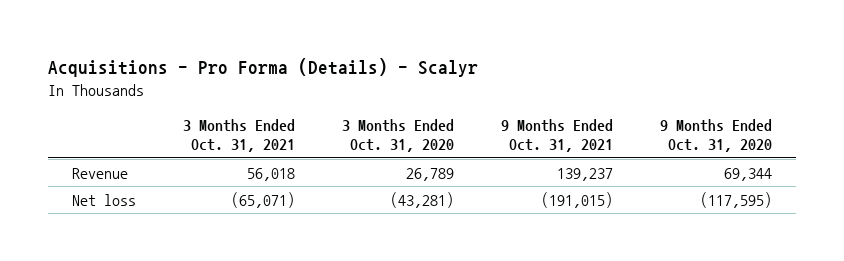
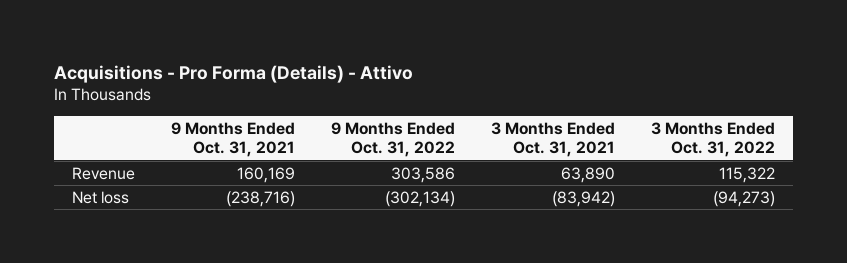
[47,58,478,78] Acquisitions - Pro Forma (Details) - Scalyr -> [54,65,414,84] Acquisitions - Pro Forma (Details) - Attivo
[341,118,454,153] 3 Months Ended Oct. 31, 2020 -> none
[660,118,773,153] 9 Months Ended Oct. 31, 2020 -> none
none -> [331,121,456,158] 9 Months Ended Oct. 31, 2022
none -> [650,121,775,158] 3 Months Ended Oct. 31, 2022
[246,167,295,181] 56,018 -> [561,166,616,183] 63,890
[557,167,614,181] 139,237 -> [237,166,296,183] 160,169
[230,191,295,208] (65,071) -> [552,190,616,207] (83,942)
[541,191,614,208] (191,015) -> [226,190,296,207] (238,716)

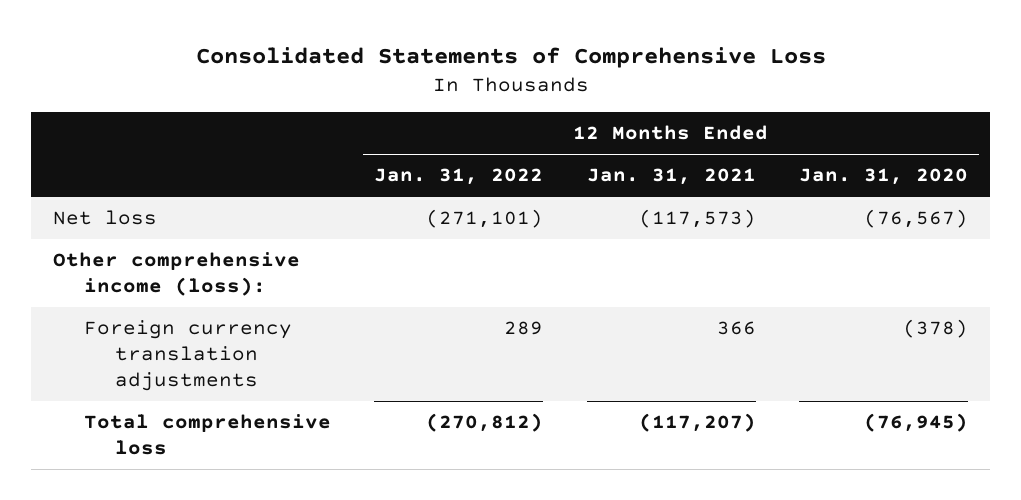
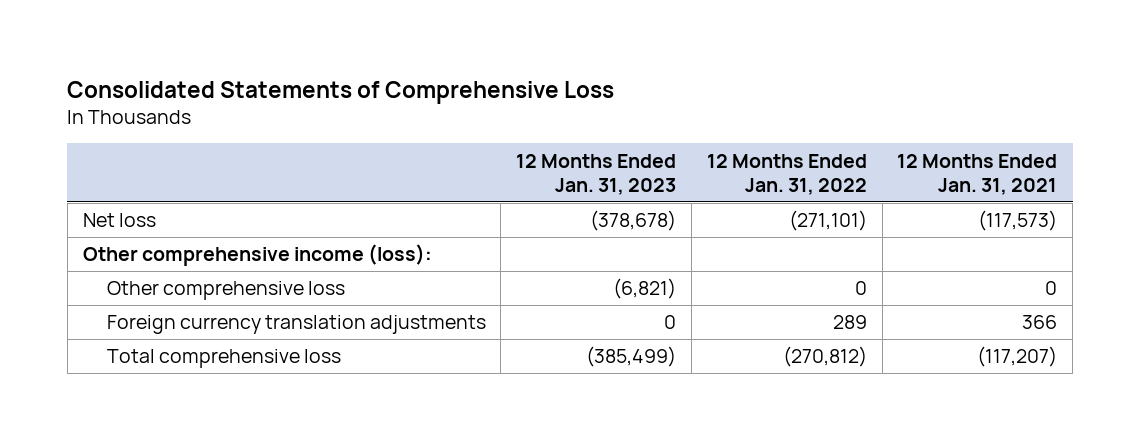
[799,168,969,186] Jan. 31, 2020 -> none
none -> [516,153,677,195] 12 Months Ended Jan. 31, 2023
none -> [106,281,345,301] Other comprehensive loss

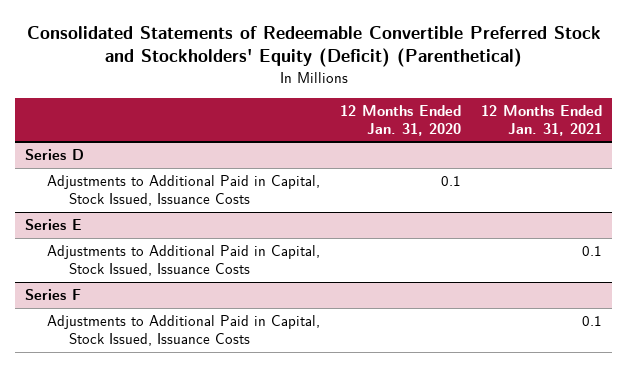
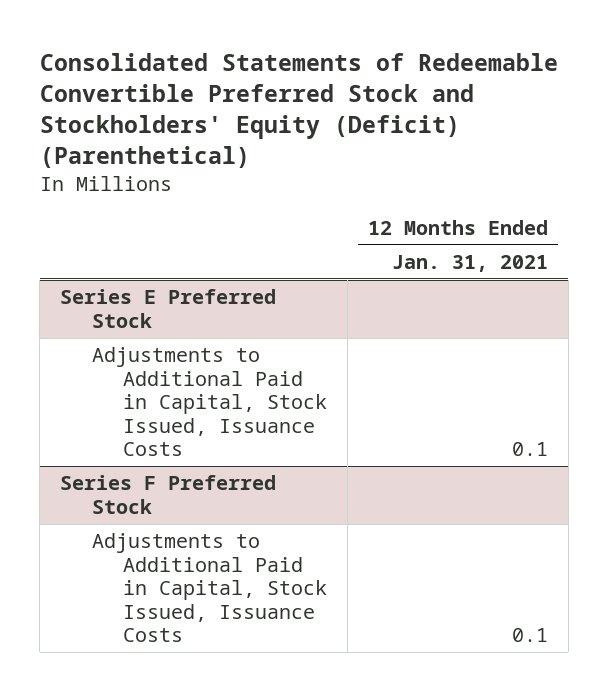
[340,104,462,136] 12 Months Ended Jan. 31, 2020 -> none
[25,149,85,161] Series D -> none
[46,175,320,207] Adjustments to Additional Paid in Capital, Stock Issued, Issuance Costs -> none
[25,219,83,231] Series E -> [60,289,277,328] Series E Preferred Stock
[25,289,82,301] Series F -> [60,475,277,514] Series F Preferred Stock

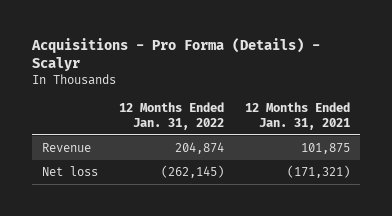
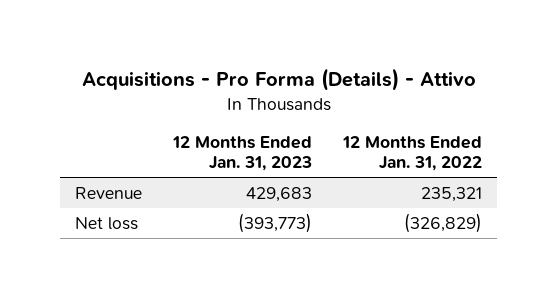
[30,38,320,72] Acquisitions - Pro Forma (Details) - Scalyr -> [81,68,476,92] Acquisitions - Pro Forma (Details) - Attivo
[244,102,350,130] 12 Months Ended Jan. 31, 2021 -> none
none -> [172,136,313,172] 12 Months Ended Jan. 31, 2023
[174,141,224,154] 204,874 -> [420,187,482,203] 235,321
[160,164,224,178] (262,145) -> [403,213,482,234] (326,829)

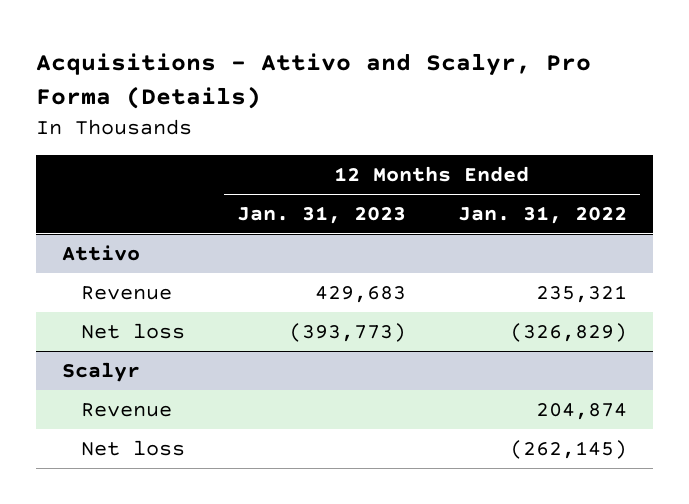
[81,68,476,92] Acquisitions - Pro Forma (Details) - Attivo -> [36,53,592,110] Acquisitions - Attivo and Scalyr, Pro Forma (Details)
none -> [62,244,141,261] Attivo
none -> [62,361,141,382] Scalyr
none -> [81,402,173,417] Revenue
none -> [81,439,186,456] Net loss

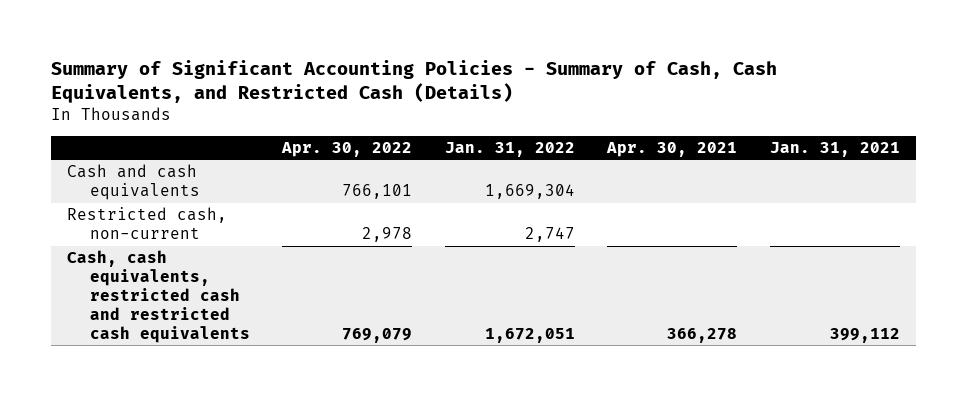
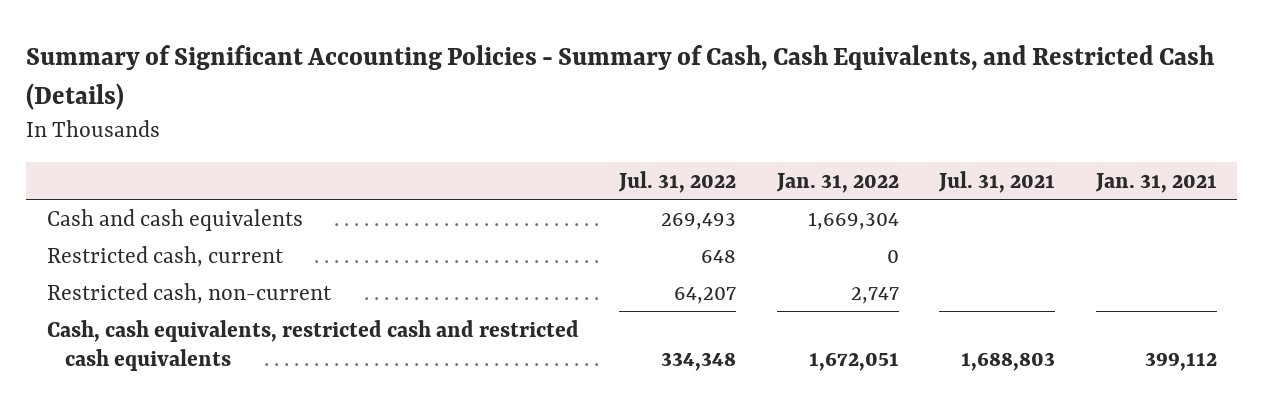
[281,141,413,157] Apr. 30, 2022 -> none
[606,141,738,157] Apr. 30, 2021 -> none
none -> [618,170,737,193] Jul. 31, 2022
none -> [938,170,1056,193] Jul. 31, 2021
none -> [46,245,284,267] Restricted cash, current

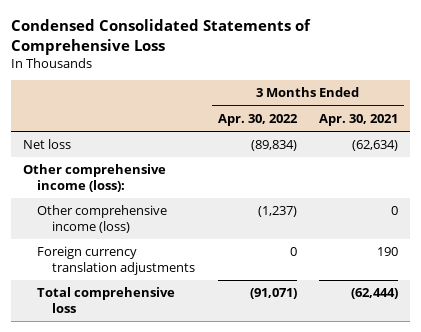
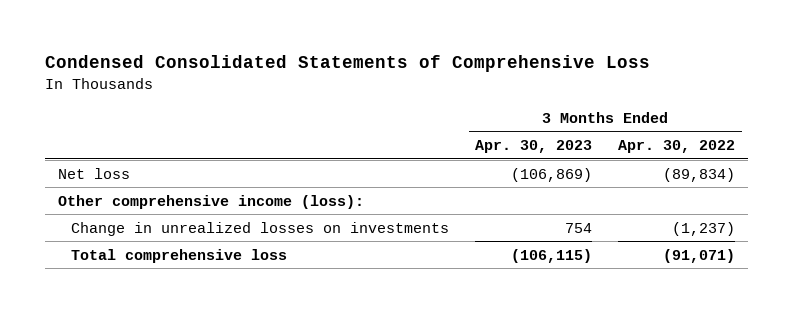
[319,113,399,126] Apr. 30, 2021 -> none
none -> [475,139,593,153] Apr. 30, 2023
[37,246,195,275] Foreign currency translation adjustments -> none
[37,205,168,233] Other comprehensive income (loss) -> [71,221,450,236] Change in unrealized losses on investments

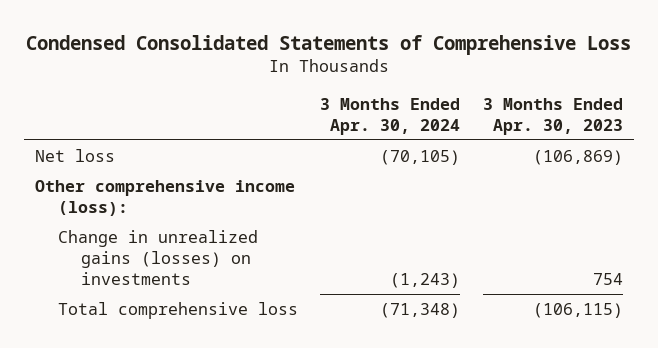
[618,139,736,153] Apr. 30, 2022 -> none
none -> [320,97,461,135] 3 Months Ended Apr. 30, 2024
[71,221,450,236] Change in unrealized losses on investments -> [58,229,259,286] Change in unrealized gains (losses) on investments

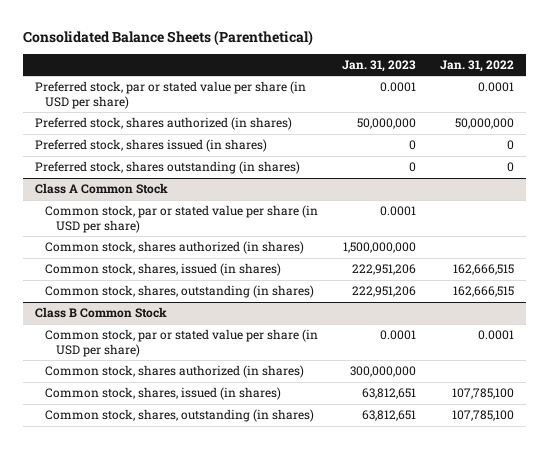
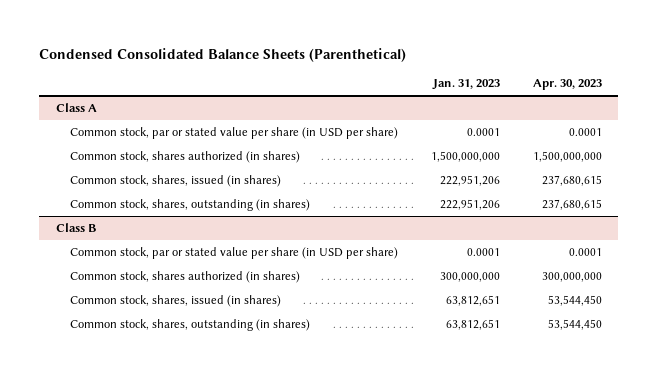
[22,29,313,46] Consolidated Balance Sheets (Parenthetical) -> [39,47,407,62] Condensed Consolidated Balance Sheets (Parenthetical)
[439,60,514,73] Jan. 31, 2022 -> none
none -> [532,79,602,91] Apr. 30, 2023
[34,81,306,109] Preferred stock, par or stated value per share (in USD per share) -> none
[34,117,292,131] Preferred stock, shares authorized (in shares) -> none
[34,139,267,153] Preferred stock, shares issued (in shares) -> none
[34,161,300,175] Preferred stock, shares outstanding (in shares) -> none
[34,183,168,195] Class A Common Stock -> [55,103,97,113] Class A
[34,307,167,319] Class B Common Stock -> [55,223,96,233] Class B

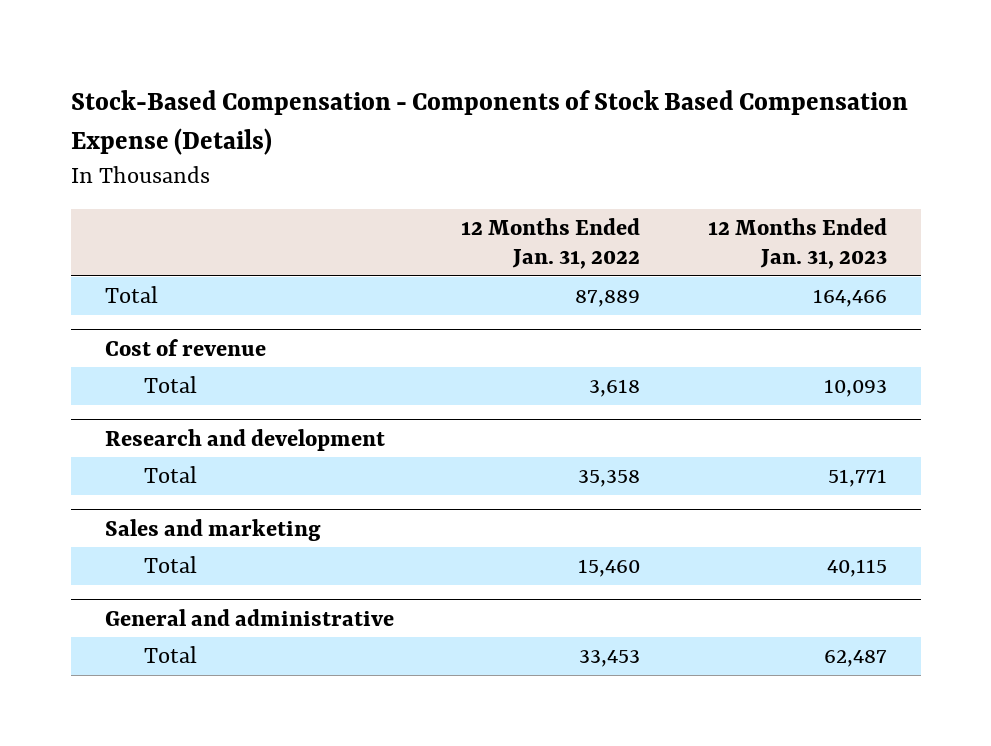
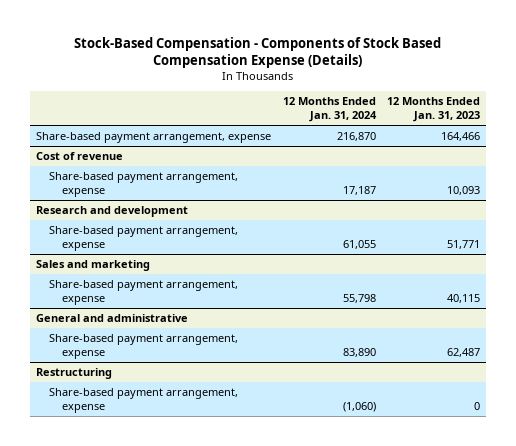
[461,217,641,269] 12 Months Ended Jan. 31, 2022 -> none
none -> [282,97,377,123] 12 Months Ended Jan. 31, 2024
[104,286,158,304] Total -> [36,132,272,144] Share-based payment arrangement, expense
[143,376,197,394] Total -> [49,172,239,198] Share-based payment arrangement, expense
[143,466,197,484] Total -> [49,226,239,252] Share-based payment arrangement, expense
[143,556,197,574] Total -> [49,280,239,306] Share-based payment arrangement, expense
[143,646,197,664] Total -> [49,334,239,360] Share-based payment arrangement, expense
none -> [36,368,113,380] Restructuring
none -> [49,388,239,414] Share-based payment arrangement, expense

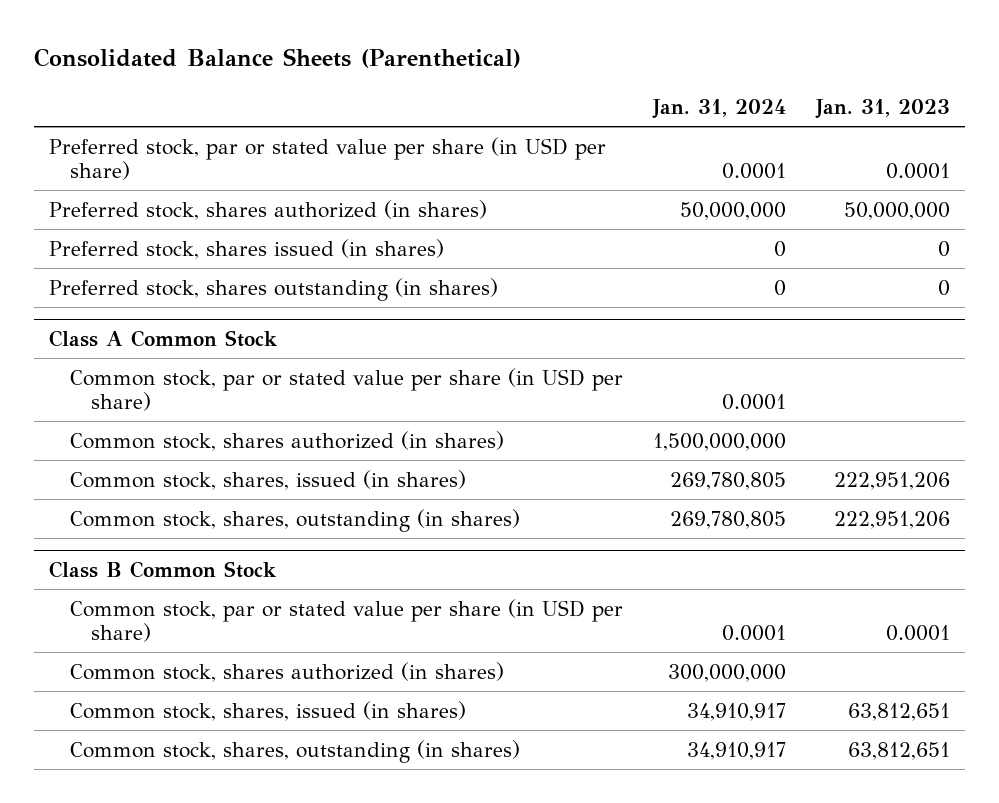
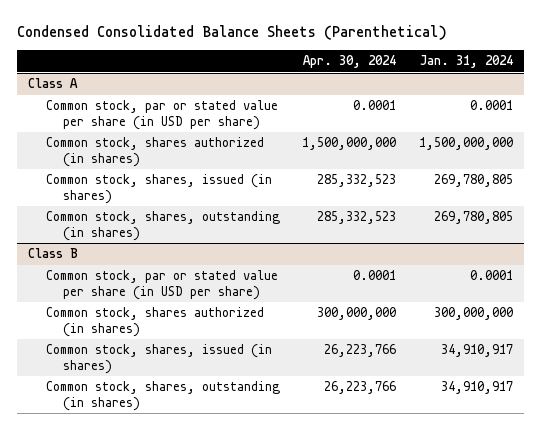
[33,48,521,69] Consolidated Balance Sheets (Parenthetical) -> [16,24,447,40] Condensed Consolidated Balance Sheets (Parenthetical)
[815,98,951,119] Jan. 31, 2023 -> none
none -> [303,55,397,69] Apr. 30, 2024
[48,136,606,180] Preferred stock, par or stated value per share (in USD per share) -> none
[48,199,487,220] Preferred stock, shares authorized (in shares) -> none
[48,238,444,259] Preferred stock, shares issued (in shares) -> none
[48,277,498,301] Preferred stock, shares outstanding (in shares) -> none
[48,329,278,347] Class A Common Stock -> [27,78,78,89] Class A
[48,560,277,578] Class B Common Stock -> [27,248,78,259] Class B

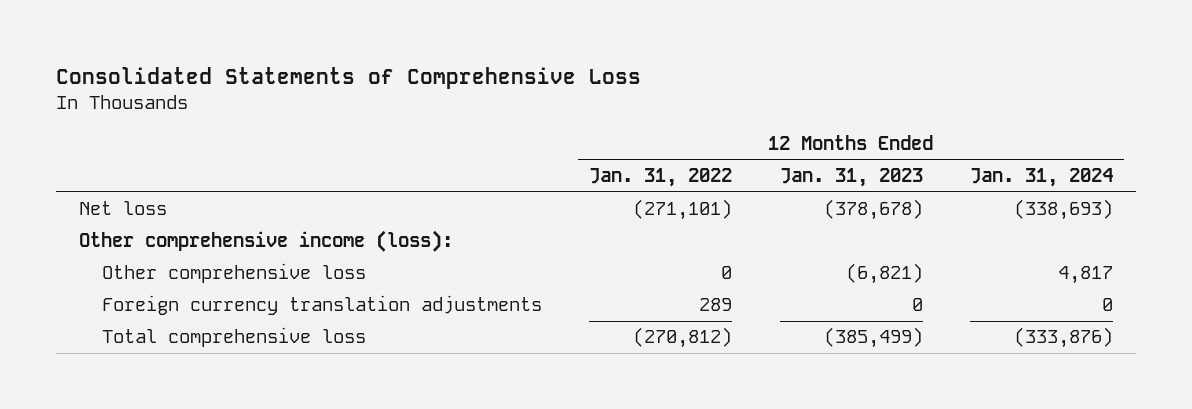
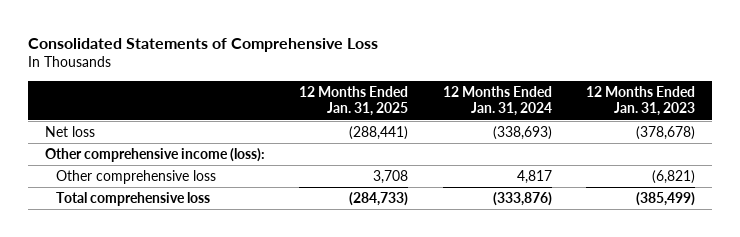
[589,168,733,188] Jan. 31, 2022 -> none
none -> [299,85,409,117] 12 Months Ended Jan. 31, 2025
[102,295,543,316] Foreign currency translation adjustments -> none

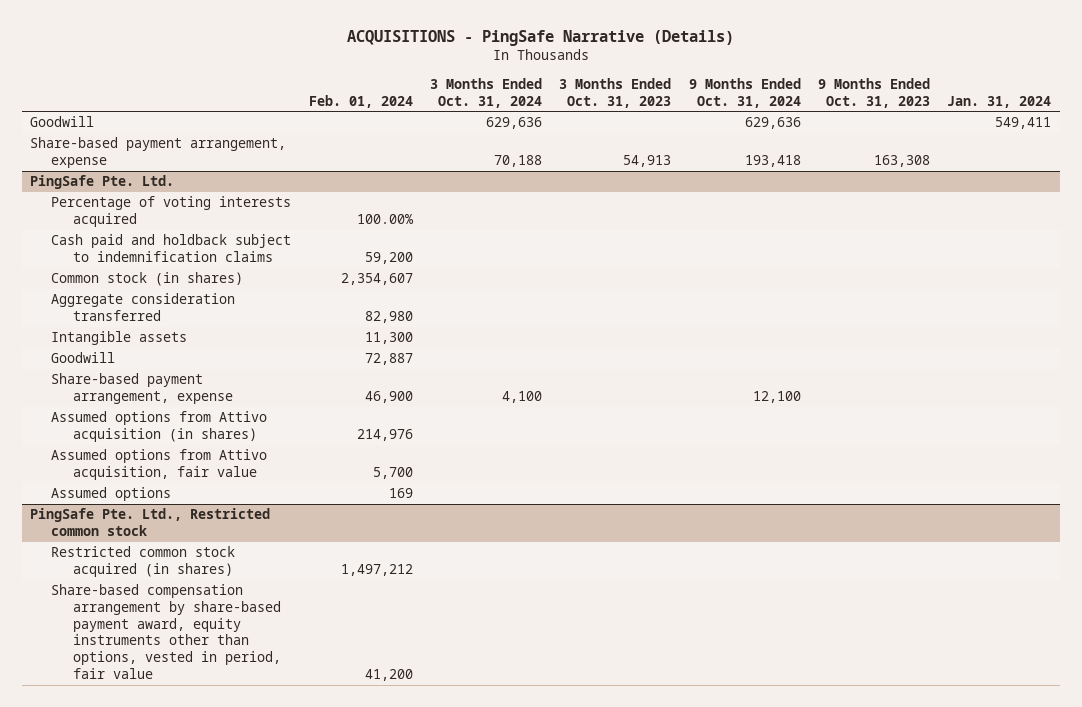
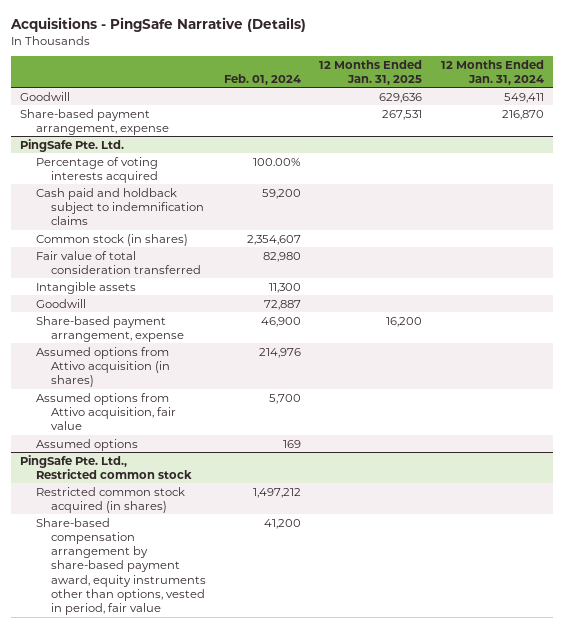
[346,30,734,47] ACQUISITIONS - PingSafe Narrative (Details) -> [10,16,307,32] Acquisitions - PingSafe Narrative (Details)
[430,77,543,108] 3 Months Ended Oct. 31, 2024 -> none
[559,77,672,108] 3 Months Ended Oct. 31, 2023 -> none
[688,77,801,108] 9 Months Ended Oct. 31, 2024 -> none
[817,77,930,108] 9 Months Ended Oct. 31, 2023 -> none
[947,95,1052,108] Jan. 31, 2024 -> none
none -> [319,59,423,85] 12 Months Ended Jan. 31, 2025
none -> [440,59,544,85] 12 Months Ended Jan. 31, 2024
[51,293,236,322] Aggregate consideration transferred -> [35,250,202,274] Fair value of total consideration transferred

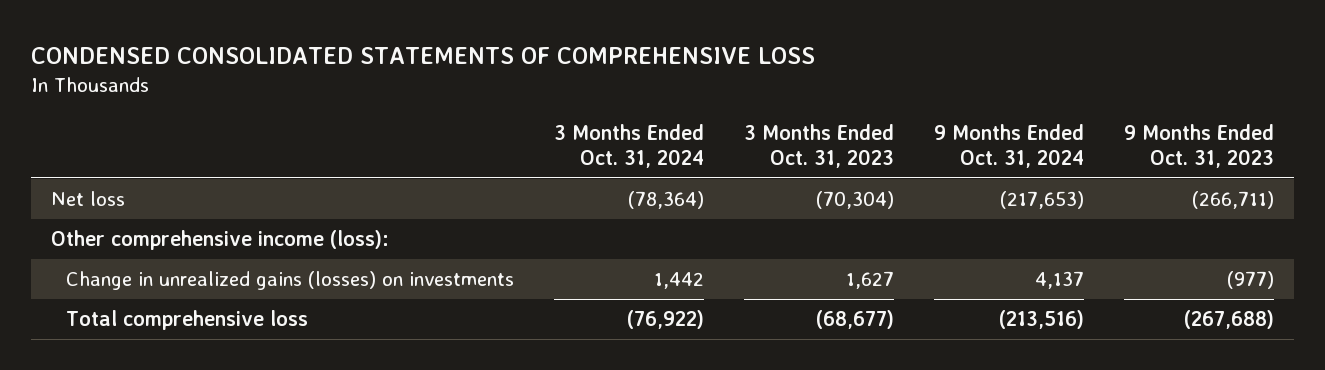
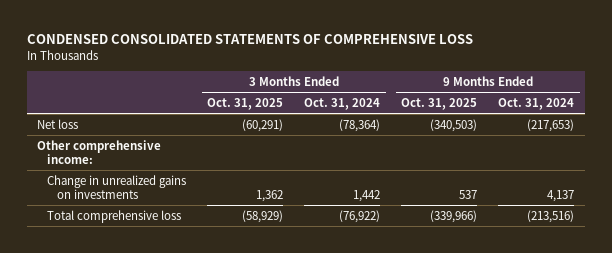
[744,123,895,168] 3 Months Ended Oct. 31, 2023 -> none
[1124,123,1275,168] 9 Months Ended Oct. 31, 2023 -> none
none -> [207,97,284,110] Oct. 31, 2025
none -> [401,97,478,110] Oct. 31, 2025
[51,229,390,250] Other comprehensive income (loss): -> [37,139,162,164] Other comprehensive income:
[66,270,515,290] Change in unrealized gains (losses) on investments -> [47,174,187,199] Change in unrealized gains on investments

